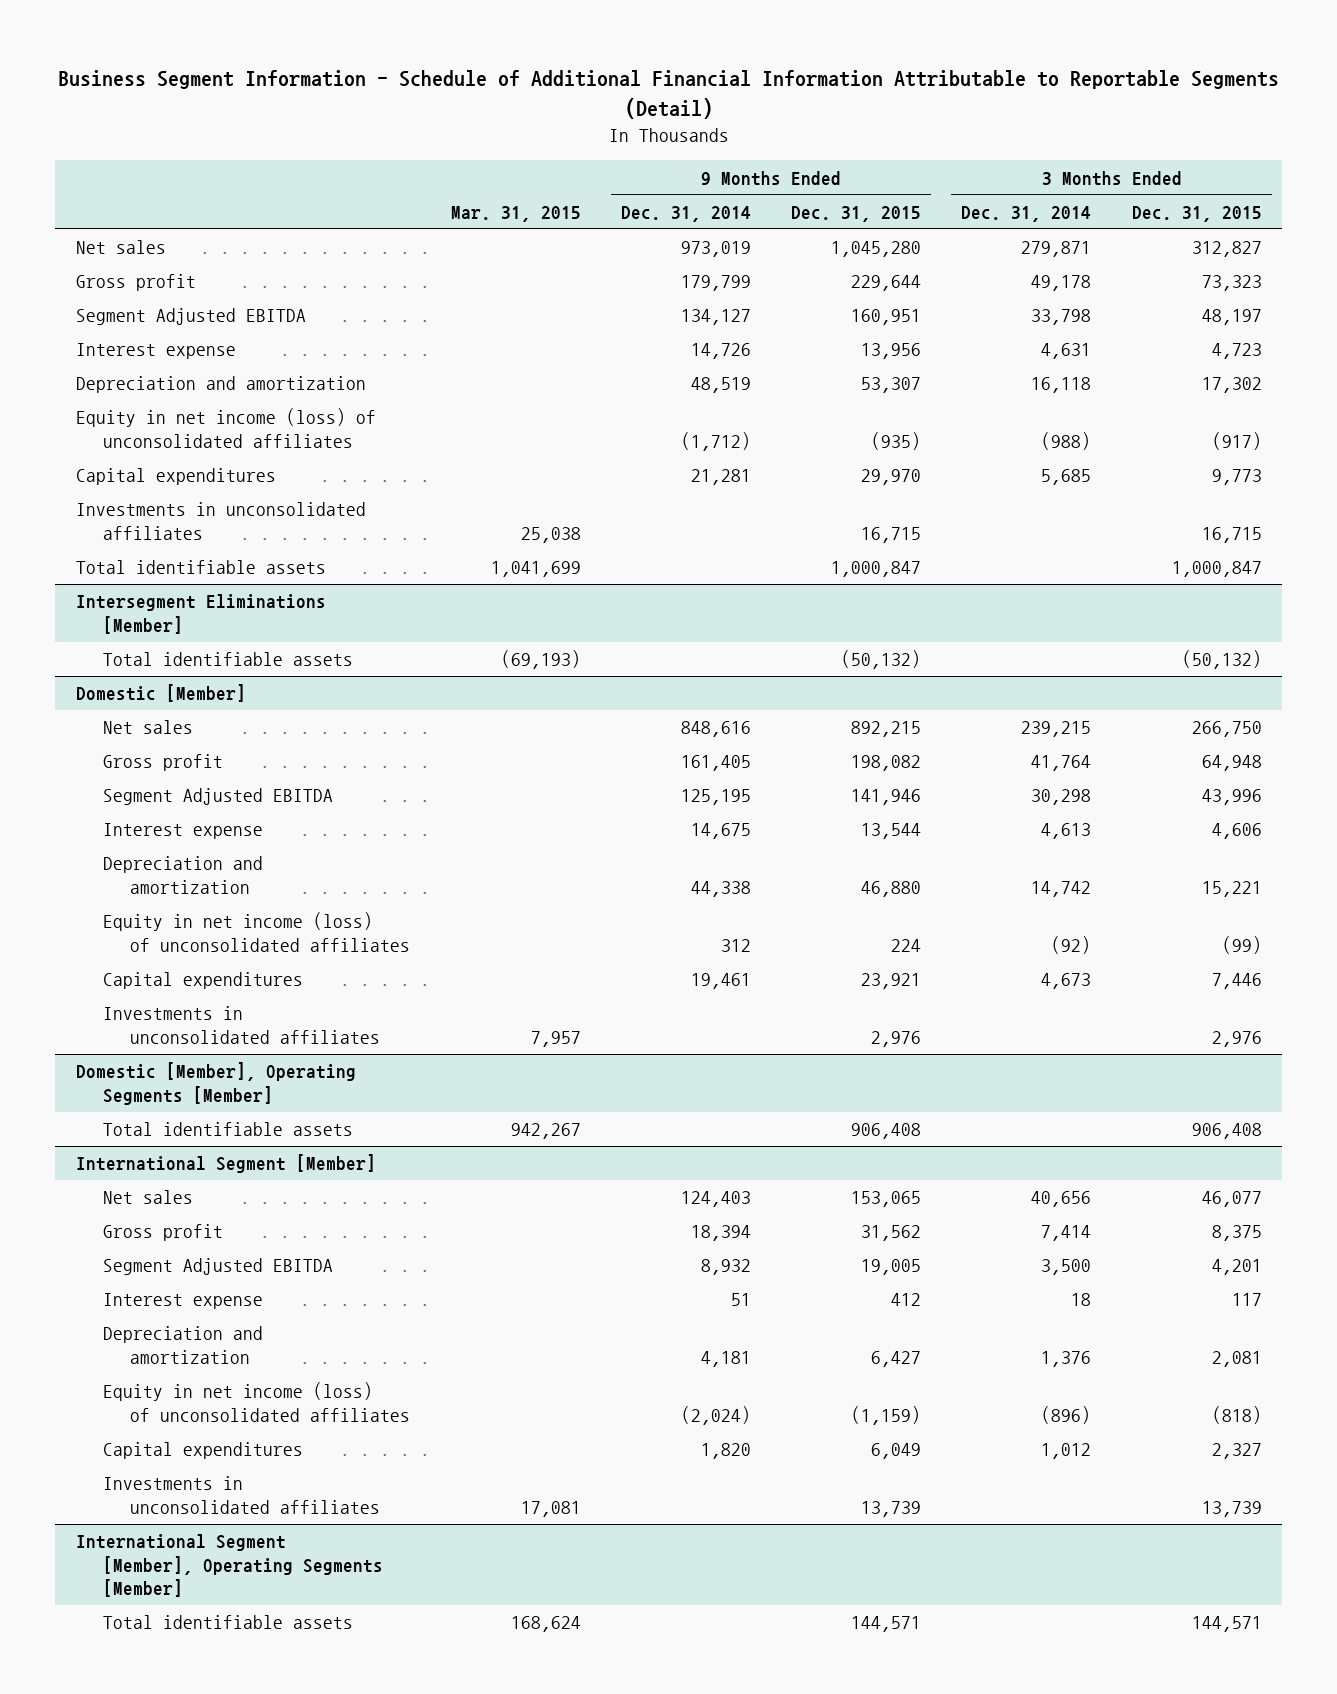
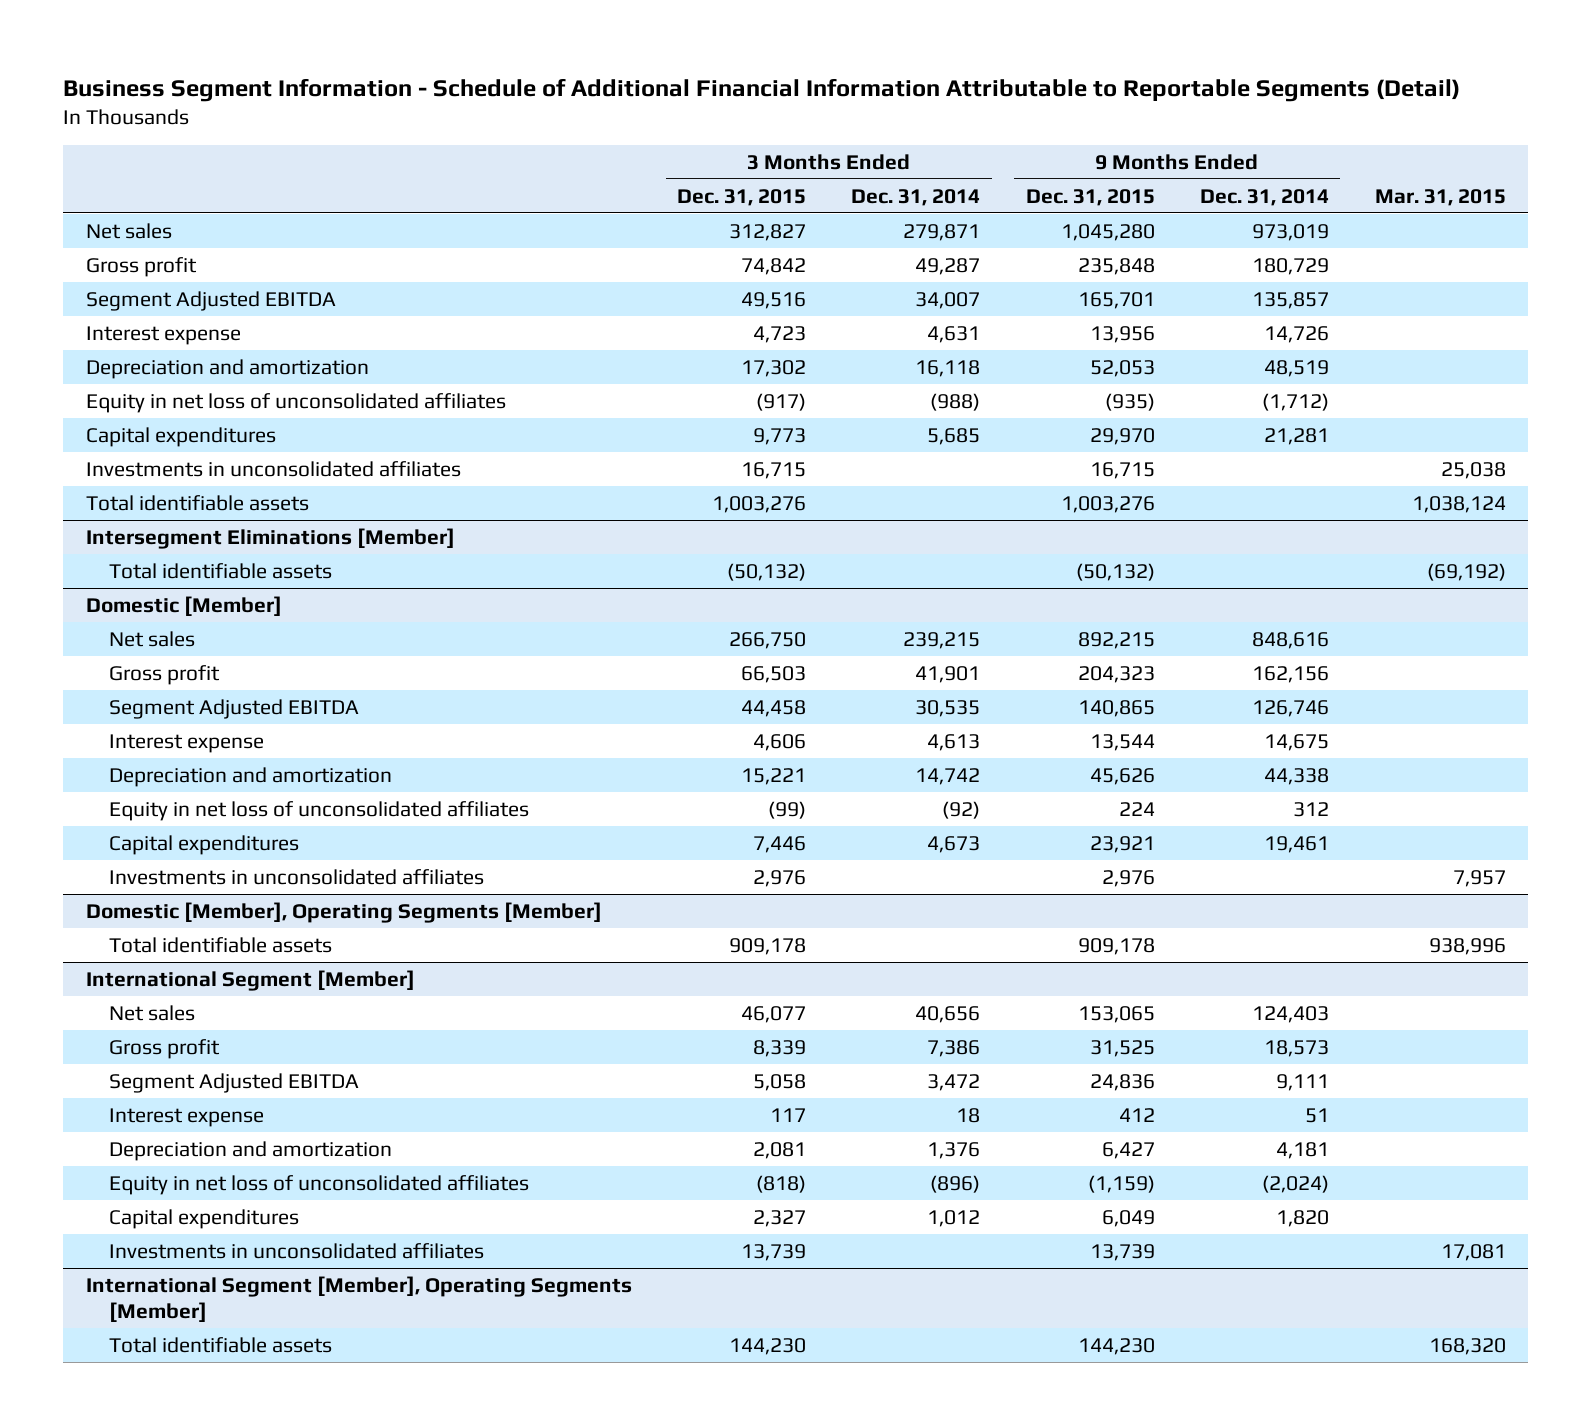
[680,275,751,292] 179,799 -> [1252,257,1330,275] 180,729
[851,275,922,292] 229,644 -> [1077,257,1155,275] 235,848
[1031,275,1092,292] 49,178 -> [915,257,981,275] 49,287
[1201,275,1262,292] 73,323 -> [740,257,806,275] 74,842
[680,309,751,326] 134,127 -> [1252,291,1330,309] 135,857
[851,309,922,326] 160,951 -> [1077,291,1155,309] 165,701
[1031,309,1092,326] 33,798 -> [915,291,981,309] 34,007
[1201,309,1262,326] 48,197 -> [740,291,806,309] 49,516
[861,377,922,394] 53,307 -> [1089,359,1155,377] 52,053
[75,408,376,448] Equity in net income (loss) of unconsolidated affiliates -> [85,392,506,413] Equity in net loss of unconsolidated affiliates
[490,561,581,578] 1,041,699 -> [1411,495,1506,513] 1,038,124
[831,561,922,578] 1,000,847 -> [1060,495,1155,513] 1,003,276
[1171,561,1262,578] 1,000,847 -> [711,495,806,513] 1,003,276
[500,650,581,670] (69,193) -> [1426,562,1506,581] (69,192)
[680,755,751,772] 161,405 -> [1252,665,1330,683] 162,156
[851,755,922,772] 198,082 -> [1077,665,1155,683] 204,323
[1031,755,1092,772] 41,764 -> [915,665,981,683] 41,901
[1201,755,1262,772] 64,948 -> [740,665,806,683] 66,503
[680,789,751,806] 125,195 -> [1252,699,1330,717] 126,746
[851,789,922,806] 141,946 -> [1077,699,1155,717] 140,865
[1031,789,1092,806] 30,298 -> [915,699,981,717] 30,535
[1201,789,1262,806] 43,996 -> [740,699,806,717] 44,458
[861,880,922,897] 46,880 -> [1089,767,1155,785] 45,626
[102,912,411,952] Equity in net income (loss) of unconsolidated affiliates -> [109,800,530,821] Equity in net loss of unconsolidated affiliates
[510,1123,581,1140] 942,267 -> [1428,937,1506,955] 938,996
[851,1123,922,1140] 906,408 -> [1077,937,1155,955] 909,178
[1191,1123,1262,1140] 906,408 -> [728,937,806,955] 909,178
[690,1225,751,1242] 18,394 -> [1264,1039,1330,1057] 18,573
[861,1225,922,1242] 31,562 -> [1089,1039,1155,1057] 31,525
[1041,1225,1092,1242] 7,414 -> [927,1039,981,1057] 7,386
[1211,1225,1262,1242] 8,375 -> [752,1039,806,1057] 8,339
[700,1259,751,1276] 8,932 -> [1276,1073,1330,1091] 9,111
[861,1259,922,1276] 19,005 -> [1089,1073,1155,1091] 24,836
[1041,1259,1092,1276] 3,500 -> [927,1073,981,1091] 3,472
[1211,1259,1262,1276] 4,201 -> [752,1073,806,1091] 5,058
[102,1382,411,1422] Equity in net income (loss) of unconsolidated affiliates -> [109,1174,530,1195] Equity in net loss of unconsolidated affiliates
[510,1616,581,1633] 168,624 -> [1428,1337,1506,1355] 168,320
[851,1616,922,1633] 144,571 -> [1077,1337,1155,1355] 144,230
[1191,1616,1262,1633] 144,571 -> [728,1337,806,1355] 144,230

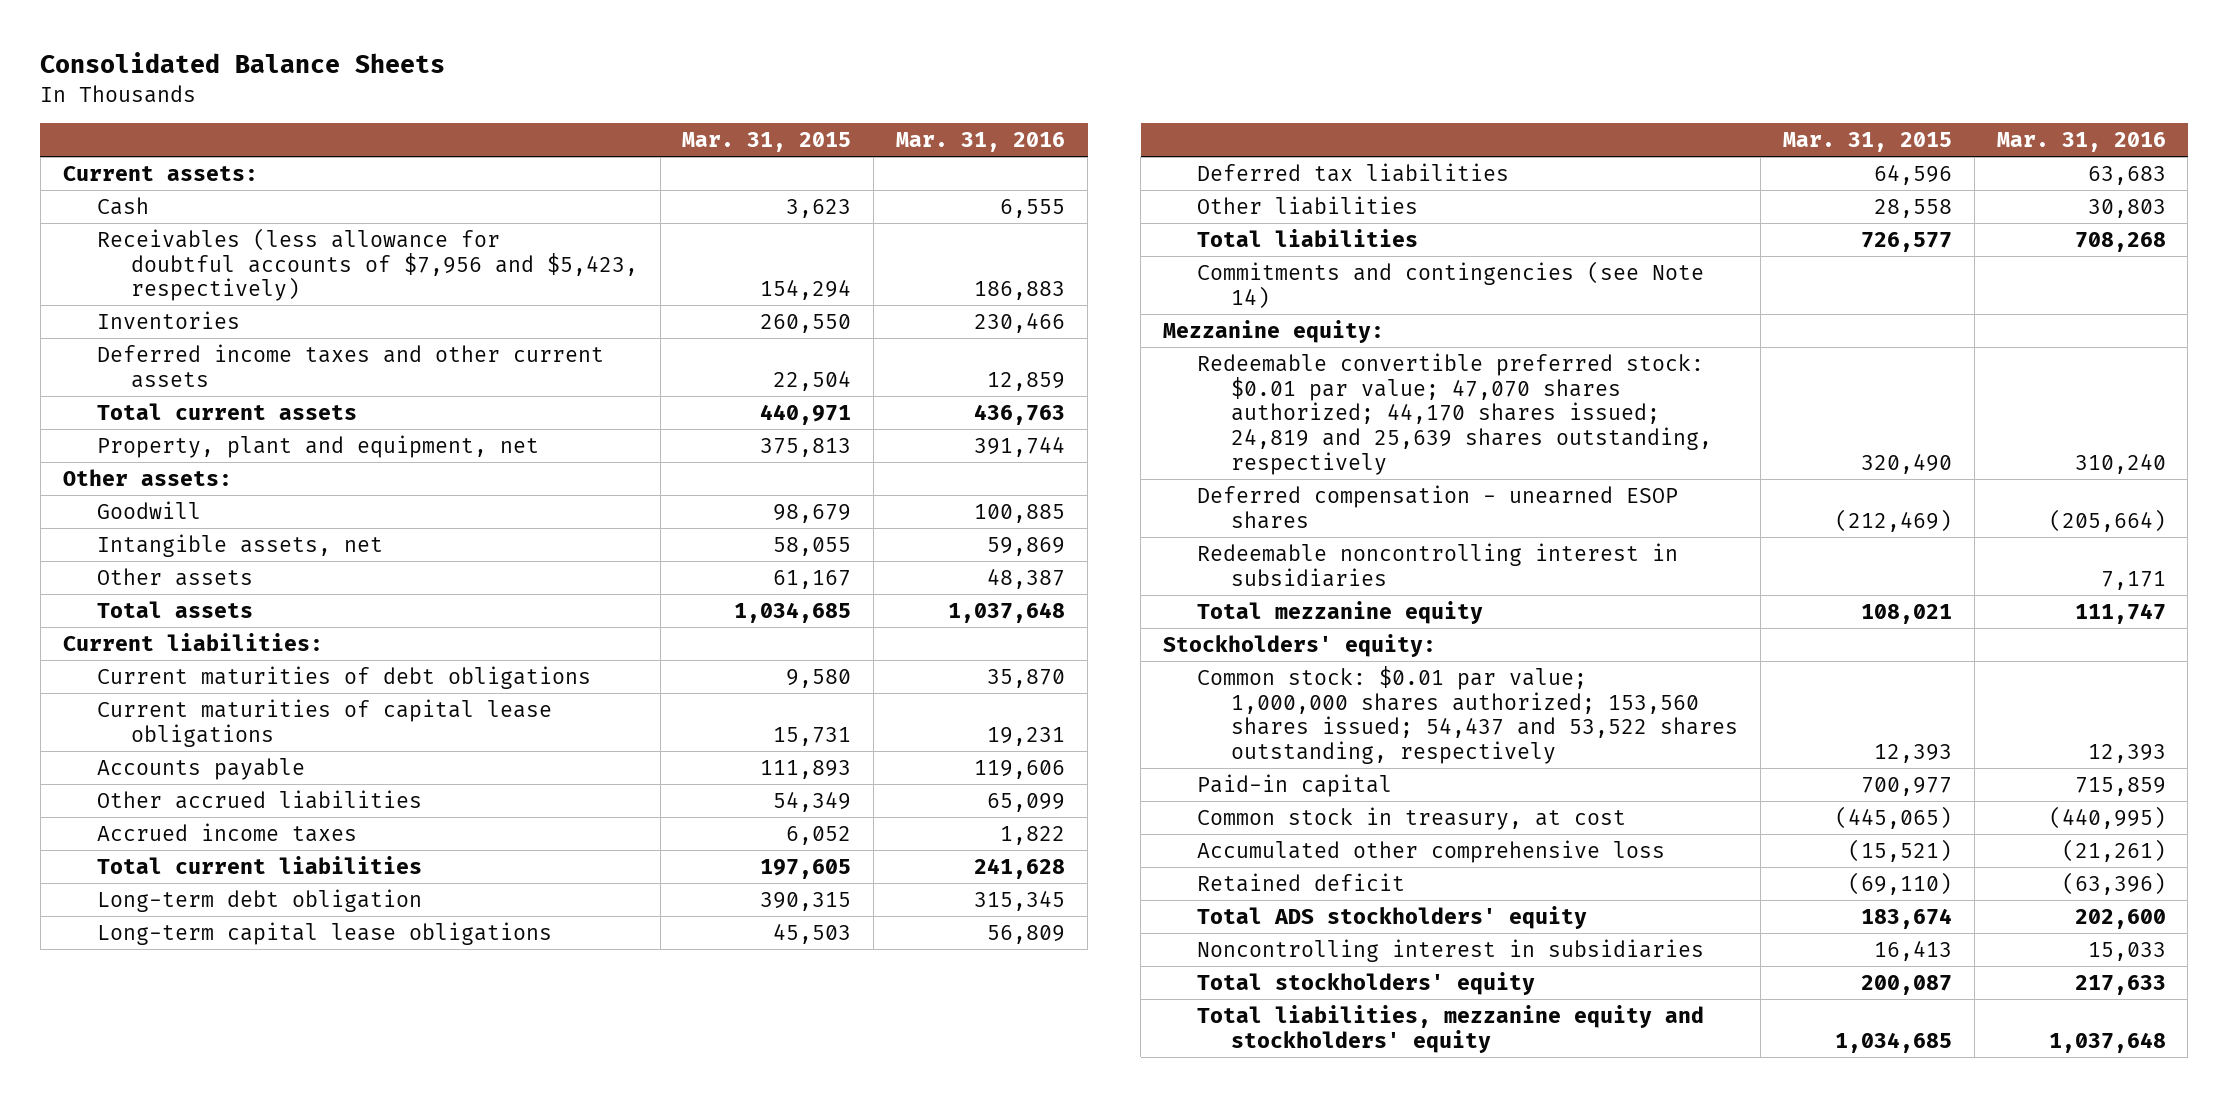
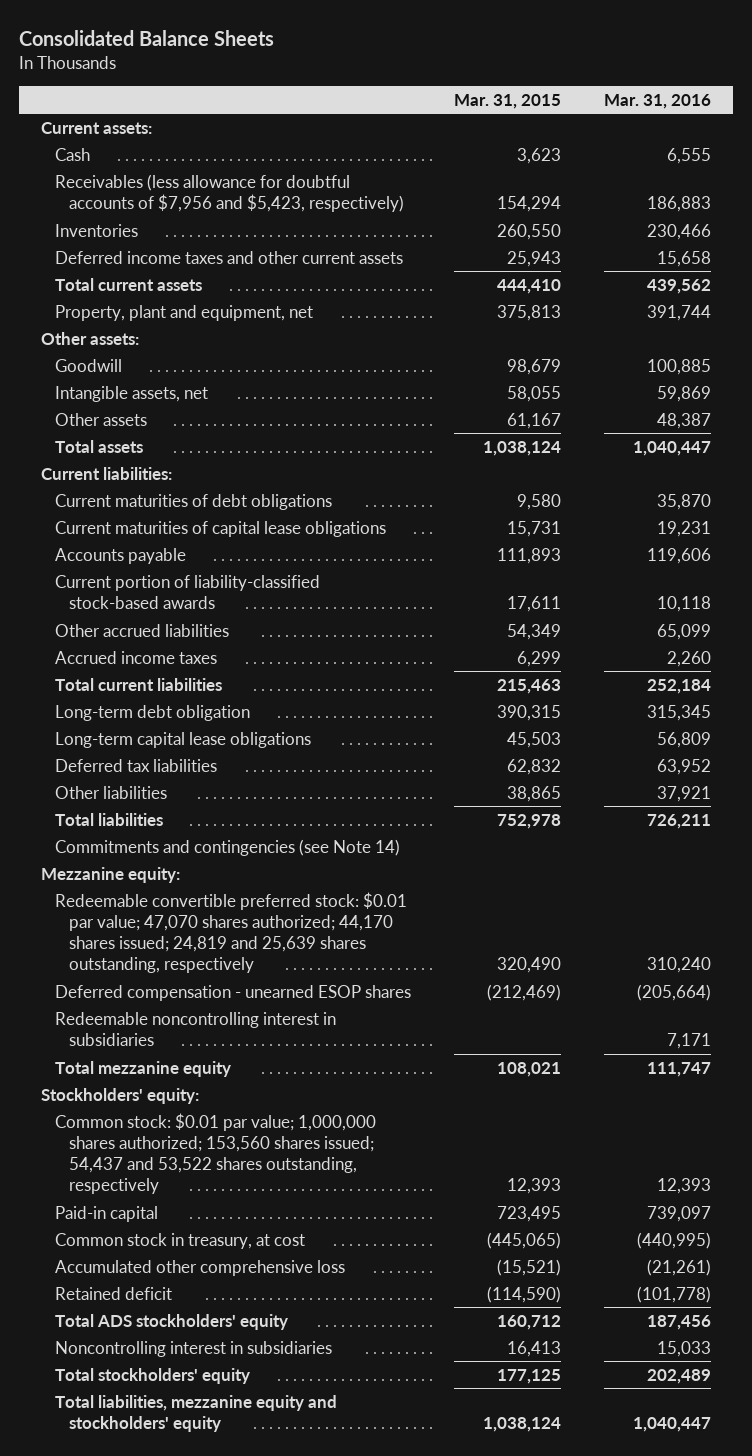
[773,369,852,391] 22,504 -> [507,250,562,267] 25,943
[987,371,1066,391] 12,859 -> [657,250,712,267] 15,658
[760,403,852,425] 440,971 -> [497,278,562,294] 444,410
[974,403,1066,425] 436,763 -> [647,278,712,294] 439,562
[734,601,852,623] 1,034,685 -> [483,440,562,456] 1,038,124
[948,601,1066,623] 1,037,648 -> [633,440,712,456] 1,040,447
none -> [55,574,321,610] Current portion of liability-classified stock-based awards
[786,825,852,845] 6,052 -> [517,650,562,667] 6,299
[1000,825,1066,845] 1,822 -> [667,650,712,667] 2,260
[760,858,852,879] 197,605 -> [497,678,562,694] 215,463
[974,857,1066,879] 241,628 -> [647,678,712,694] 252,184
[1873,163,1952,185] 64,596 -> [507,758,562,775] 62,832
[2087,165,2166,185] 63,683 -> [657,758,712,775] 63,952
[1873,198,1952,218] 28,558 -> [507,785,562,802] 38,865
[2087,198,2166,218] 30,803 -> [657,785,712,802] 37,921
[1860,231,1952,252] 726,577 -> [497,813,562,829] 752,978
[2074,231,2166,252] 708,268 -> [647,813,712,829] 726,211
[1860,776,1952,796] 700,977 -> [497,1205,562,1222] 723,495
[2074,776,2166,796] 715,859 -> [647,1205,712,1222] 739,097
[1847,871,1952,895] (69,110) -> [487,1285,562,1303] (114,590)
[2061,871,2166,895] (63,396) -> [637,1285,712,1303] (101,778)
[1860,907,1952,929] 183,674 -> [497,1314,562,1330] 160,712
[2074,908,2166,929] 202,600 -> [647,1314,712,1330] 187,456
[1860,974,1952,995] 200,087 -> [497,1368,562,1384] 177,125
[2074,974,2166,995] 217,633 -> [647,1368,712,1384] 202,489
[1834,1031,1952,1053] 1,034,685 -> [483,1417,562,1433] 1,038,124
[2048,1031,2166,1053] 1,037,648 -> [633,1417,712,1433] 1,040,447

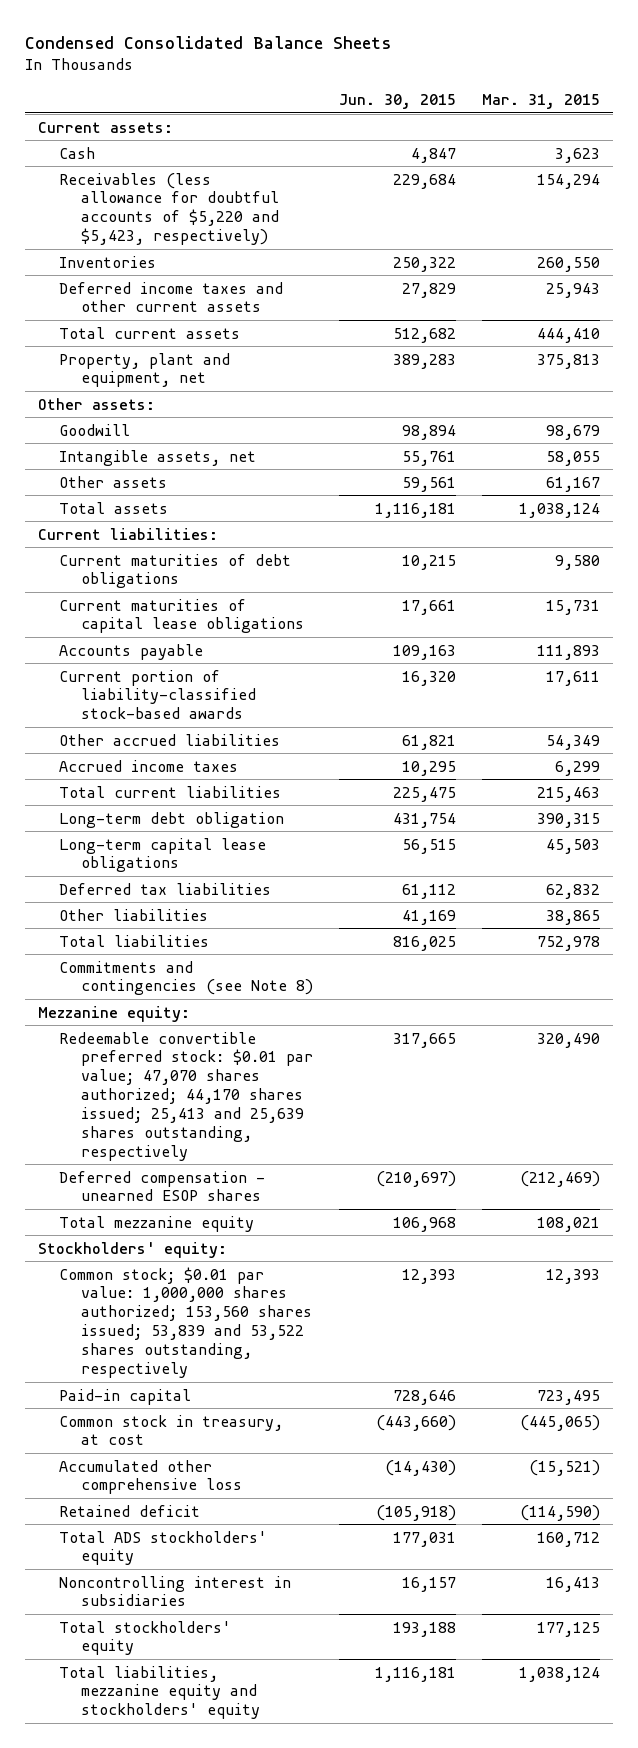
[19,29,275,46] Consolidated Balance Sheets -> [24,36,392,50] Condensed Consolidated Balance Sheets
[604,93,712,109] Mar. 31, 2016 -> none
none -> [339,93,457,109] Jun. 30, 2015
[55,173,405,213] Receivables (less allowance for doubtful accounts of $7,956 and $5,423, respectively) -> [59,172,280,246] Receivables (less allowance for doubtful accounts of $5,220 and $5,423, respectively)
[55,838,401,856] Commitments and contingencies (see Note 14) -> [59,960,314,996] Commitments and contingencies (see Note 8)
[55,891,408,974] Redeemable convertible preferred stock: $0.01 par value; 47,070 shares authorized; 44,170 shares issued; 24,819 and 25,639 shares outstanding, respectively -> [59,1031,314,1161] Redeemable convertible preferred stock: $0.01 par value; 47,070 shares authorized; 44,170 shares issued; 25,413 and 25,639 shares outstanding, respectively
[55,1011,337,1047] Redeemable noncontrolling interest in subsidiaries -> none
[55,1112,377,1195] Common stock: $0.01 par value; 1,000,000 shares authorized; 153,560 shares issued; 54,437 and 53,522 shares outstanding, respectively -> [59,1266,313,1378] Common stock; $0.01 par value: 1,000,000 shares authorized; 153,560 shares issued; 53,839 and 53,522 shares outstanding, respectively

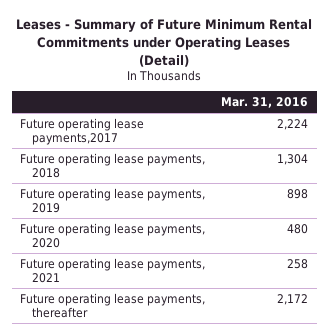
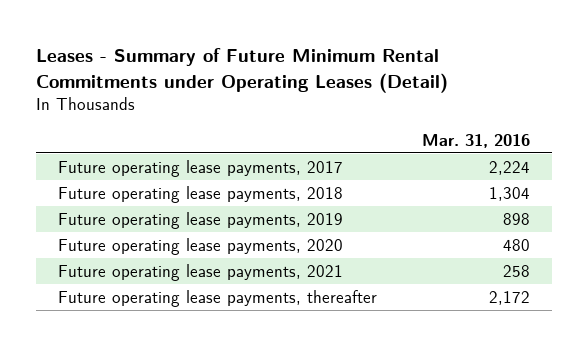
[19,117,144,146] Future operating lease payments,2017 -> [58,159,344,177] Future operating lease payments, 2017

